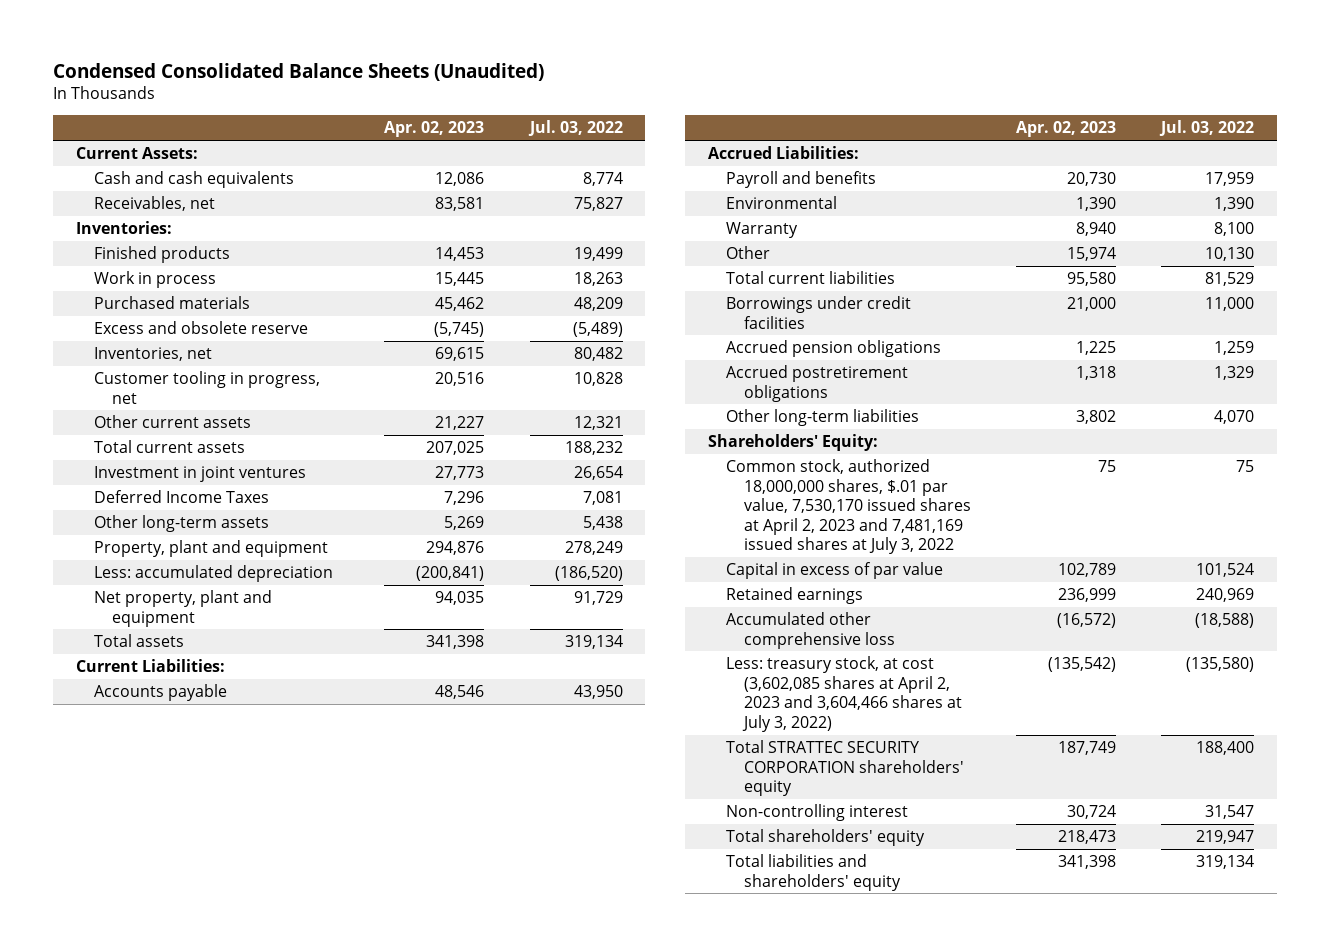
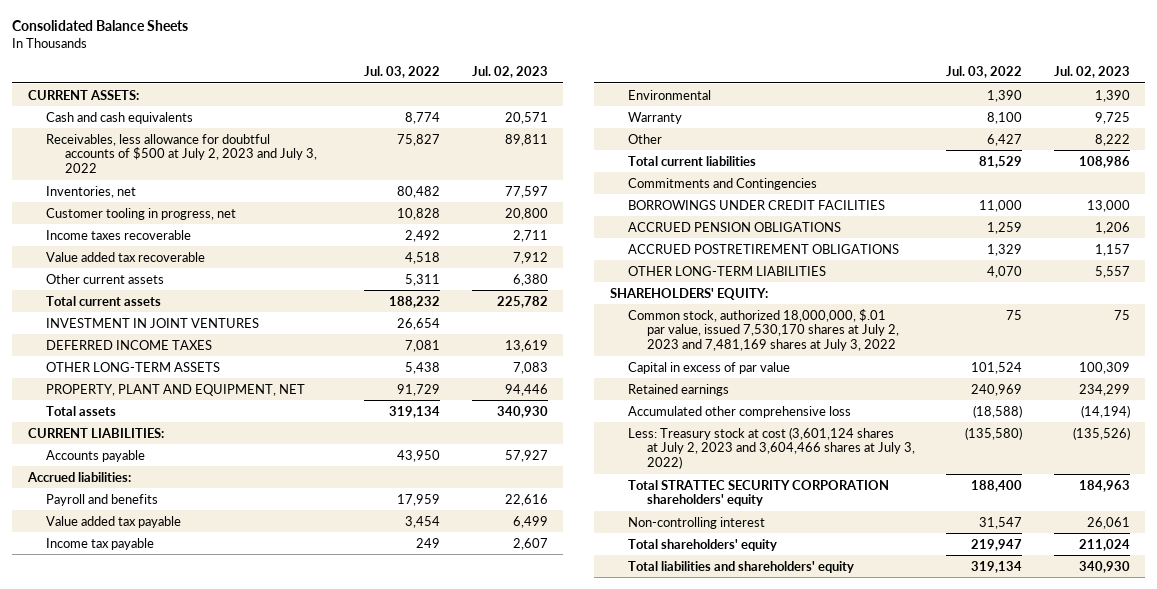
[53,63,545,82] Condensed Consolidated Balance Sheets (Unaudited) -> [12,20,189,32] Consolidated Balance Sheets
[384,121,485,138] Apr. 02, 2023 -> none
none -> [471,65,548,78] Jul. 02, 2023
[75,147,198,160] Current Assets: -> [27,89,139,100] CURRENT ASSETS:
[75,221,172,235] Inventories: -> none
[94,246,231,264] Finished products -> none
[94,271,217,289] Work in process -> none
[94,296,251,310] Purchased materials -> none
[94,321,309,335] Excess and obsolete reserve -> none
[94,196,216,212] Receivables, net -> [46,133,318,174] Receivables, less allowance for doubtful accounts of $500 at July 2, 2023 and July 3, 2022
none -> [46,229,192,240] Income taxes recoverable
none -> [46,251,206,262] Value added tax recoverable
[573,416,623,431] 12,321 -> [405,273,441,286] 5,311
[94,540,329,558] Property, plant and equipment -> none
[94,565,334,583] Less: accumulated depreciation -> none
[94,466,307,483] Investment in joint ventures -> [46,317,260,328] INVESTMENT IN JOINT VENTURES
[94,490,270,504] Deferred Income Taxes -> [46,339,213,350] DEFERRED INCOME TAXES
[94,515,270,533] Other long-term assets -> [46,361,221,372] OTHER LONG-TERM ASSETS
[94,590,273,627] Net property, plant and equipment -> [46,383,306,396] PROPERTY, PLANT AND EQUIPMENT, NET
[75,659,225,673] Current Liabilities: -> [27,427,164,438] CURRENT LIABILITIES:
[707,146,859,160] Accrued Liabilities: -> [26,471,131,482] Accrued liabilities:
none -> [46,515,182,528] Value added tax payable
none -> [46,537,155,550] Income tax payable
[1205,247,1255,262] 10,130 -> [987,133,1023,146] 6,427
none -> [628,177,818,190] Commitments and Contingencies
[725,296,911,329] Borrowings under credit facilities -> [628,199,886,210] BORROWINGS UNDER CREDIT FACILITIES
[725,340,941,358] Accrued pension obligations -> [628,221,842,232] ACCRUED PENSION OBLIGATIONS
[725,365,908,402] Accrued postretirement obligations -> [628,243,900,254] ACCRUED POSTRETIREMENT OBLIGATIONS
[725,409,919,427] Other long-term liabilities -> [628,265,827,276] OTHER LONG-TERM LIABILITIES
[707,434,878,452] Shareholders' Equity: -> [609,287,768,300] SHAREHOLDERS' EQUITY:
[725,459,971,555] Common stock, authorized 18,000,000 shares, $.01 par value, 7,530,170 issued shares at April 2, 2023 and 7,481,169 issued shares at July 3, 2022 -> [628,308,900,352] Common stock, authorized 18,000,000, $.01 par value, issued 7,530,170 shares at July 2, 2023 and 7,481,169 shares at July 3, 2022
[725,656,962,732] Less: treasury stock, at cost (3,602,085 shares at April 2, 2023 and 3,604,466 shares at July 3, 2022) -> [628,426,916,470] Less: Treasury stock at cost (3,601,124 shares at July 2, 2023 and 3,604,466 shares at July 3, 2022)

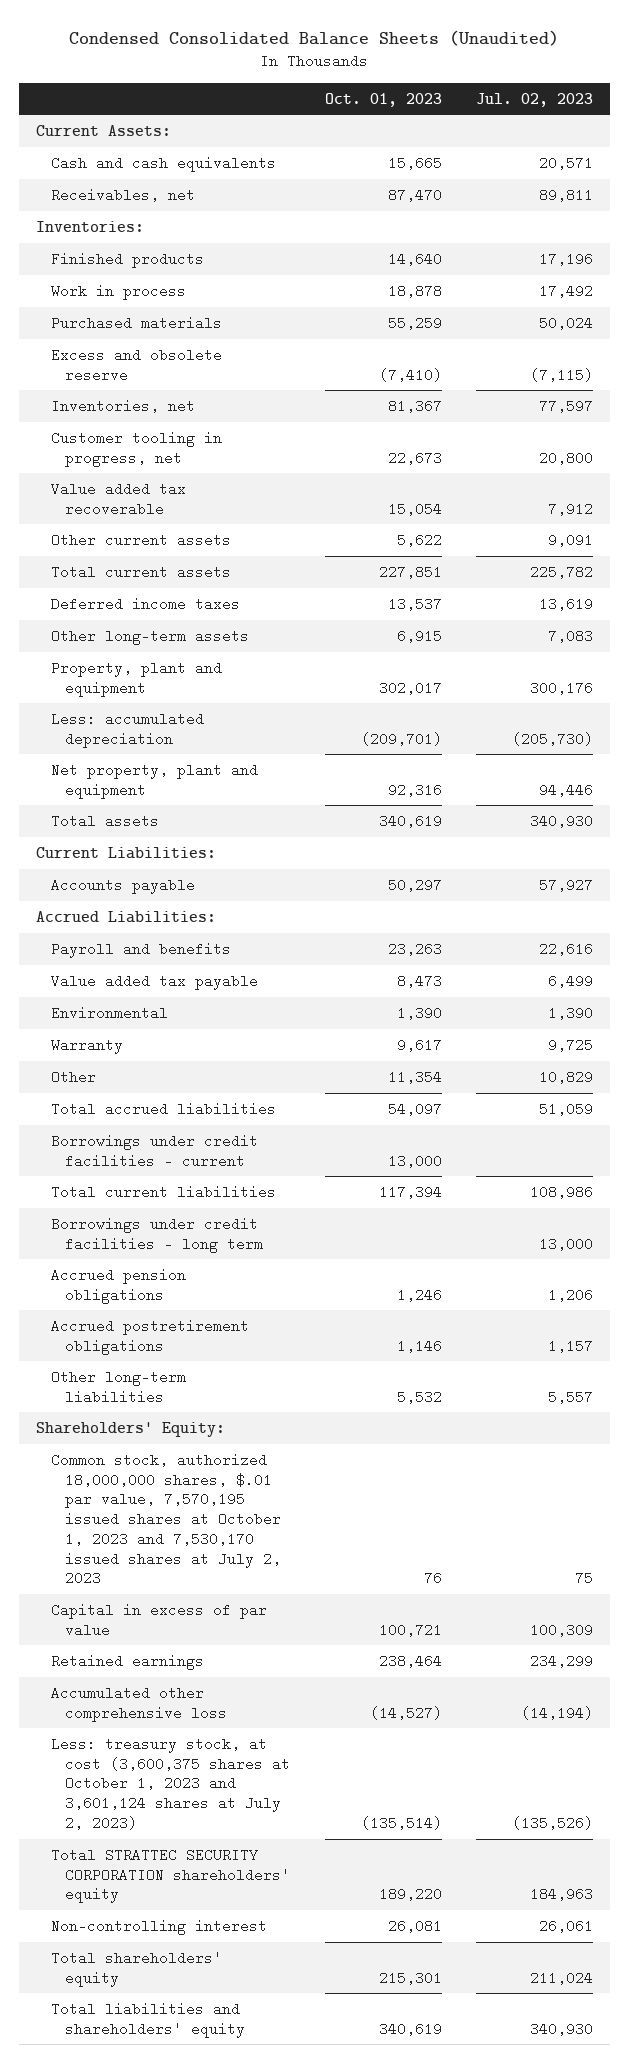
[12,20,189,32] Consolidated Balance Sheets -> [69,30,560,47] Condensed Consolidated Balance Sheets (Unaudited)
[364,65,441,78] Jul. 03, 2022 -> none
none -> [324,92,442,107] Oct. 01, 2023
[27,89,139,100] CURRENT ASSETS: -> [35,124,171,136] Current Assets:
[46,133,318,174] Receivables, less allowance for doubtful accounts of $500 at July 2, 2023 and July 3, 2022 -> [50,187,195,202] Receivables, net
none -> [35,220,144,232] Inventories:
none -> [50,251,204,268] Finished products
none -> [50,283,186,300] Work in process
none -> [50,315,222,330] Purchased materials
none -> [50,347,222,382] Excess and obsolete reserve
[46,229,192,240] Income taxes recoverable -> none
[512,273,548,286] 6,380 -> [547,532,593,547] 9,091
[46,317,260,328] INVESTMENT IN JOINT VENTURES -> none
[46,339,213,350] DEFERRED INCOME TAXES -> [50,596,240,611] Deferred income taxes
[46,361,221,372] OTHER LONG-TERM ASSETS -> [50,628,249,645] Other long-term assets
none -> [50,660,222,697] Property, plant and equipment
none -> [50,711,204,748] Less: accumulated depreciation
[46,383,306,396] PROPERTY, PLANT AND EQUIPMENT, NET -> [50,762,258,799] Net property, plant and equipment
[27,427,164,438] CURRENT LIABILITIES: -> [35,846,216,859] Current Liabilities:
[26,471,131,482] Accrued liabilities: -> [35,910,216,923] Accrued Liabilities:
[46,537,155,550] Income tax payable -> none
[1094,133,1130,146] 8,222 -> [538,1069,593,1084] 10,829
none -> [50,1101,276,1116] Total accrued liabilities
none -> [50,1133,258,1168] Borrowings under credit facilities - current
[628,177,818,190] Commitments and Contingencies -> none
[628,199,886,210] BORROWINGS UNDER CREDIT FACILITIES -> [50,1216,264,1253] Borrowings under credit facilities - long term
[628,221,842,232] ACCRUED PENSION OBLIGATIONS -> [50,1267,186,1304] Accrued pension obligations
[628,243,900,254] ACCRUED POSTRETIREMENT OBLIGATIONS -> [50,1318,249,1355] Accrued postretirement obligations
[628,265,827,276] OTHER LONG-TERM LIABILITIES -> [50,1369,186,1404] Other long-term liabilities
[609,287,768,300] SHAREHOLDERS' EQUITY: -> [35,1421,225,1437] Shareholders' Equity:
[628,308,900,352] Common stock, authorized 18,000,000, $.01 par value, issued 7,530,170 shares at July 2, 2023 and 7,481,169 shares at July 3, 2022 -> [50,1452,282,1586] Common stock, authorized 18,000,000 shares, $.01 par value, 7,570,195 issued shares at October 1, 2023 and 7,530,170 issued shares at July 2, 2023
[628,426,916,470] Less: Treasury stock at cost (3,601,124 shares at July 2, 2023 and 3,604,466 shares at July 3, 2022) -> [50,1736,291,1830] Less: treasury stock, at cost (3,600,375 shares at October 1, 2023 and 3,601,124 shares at July 2, 2023)

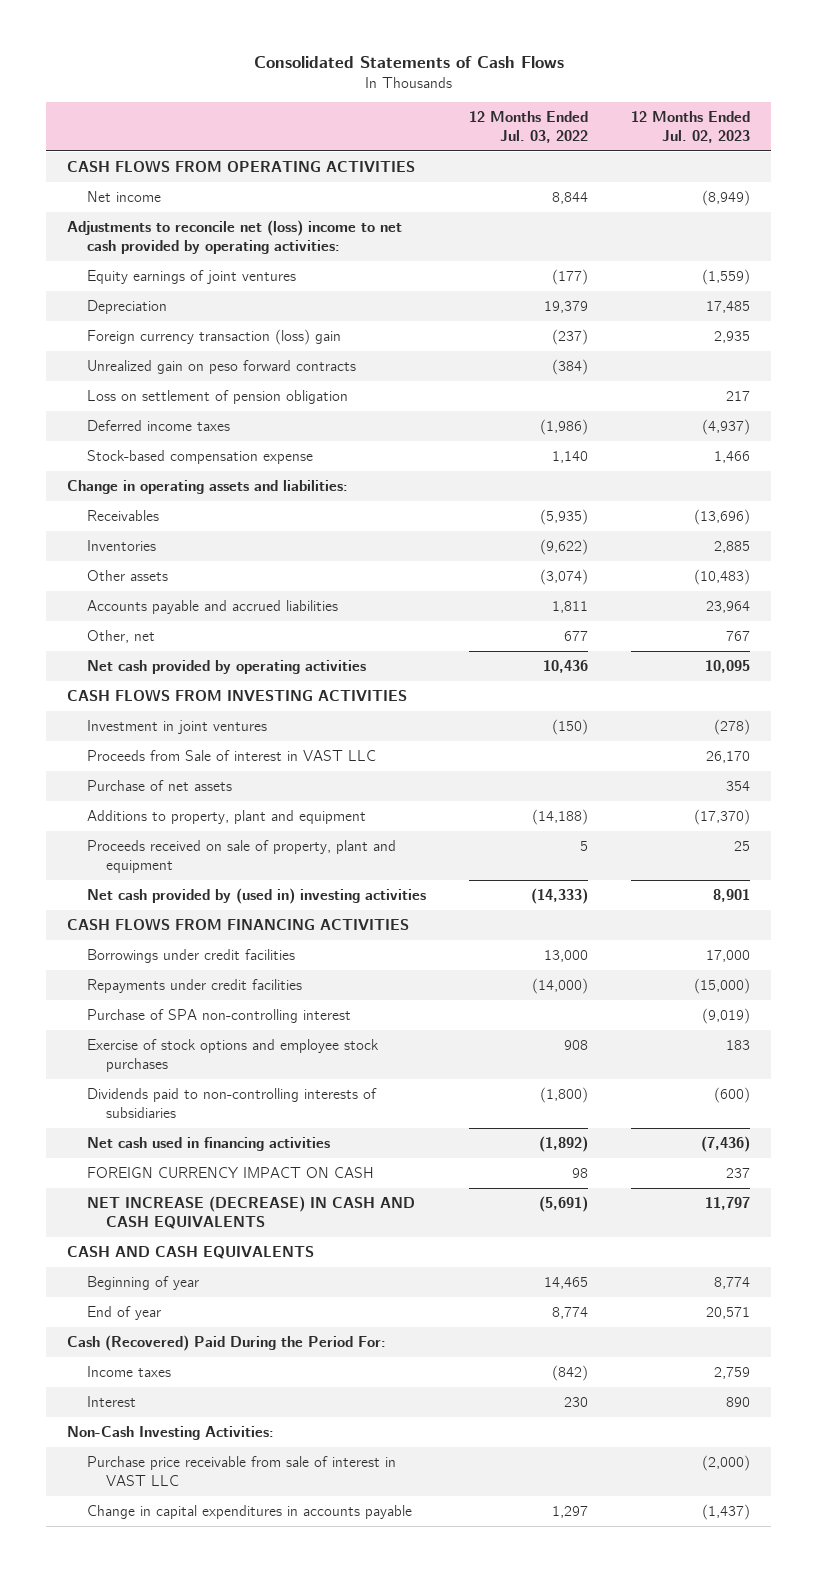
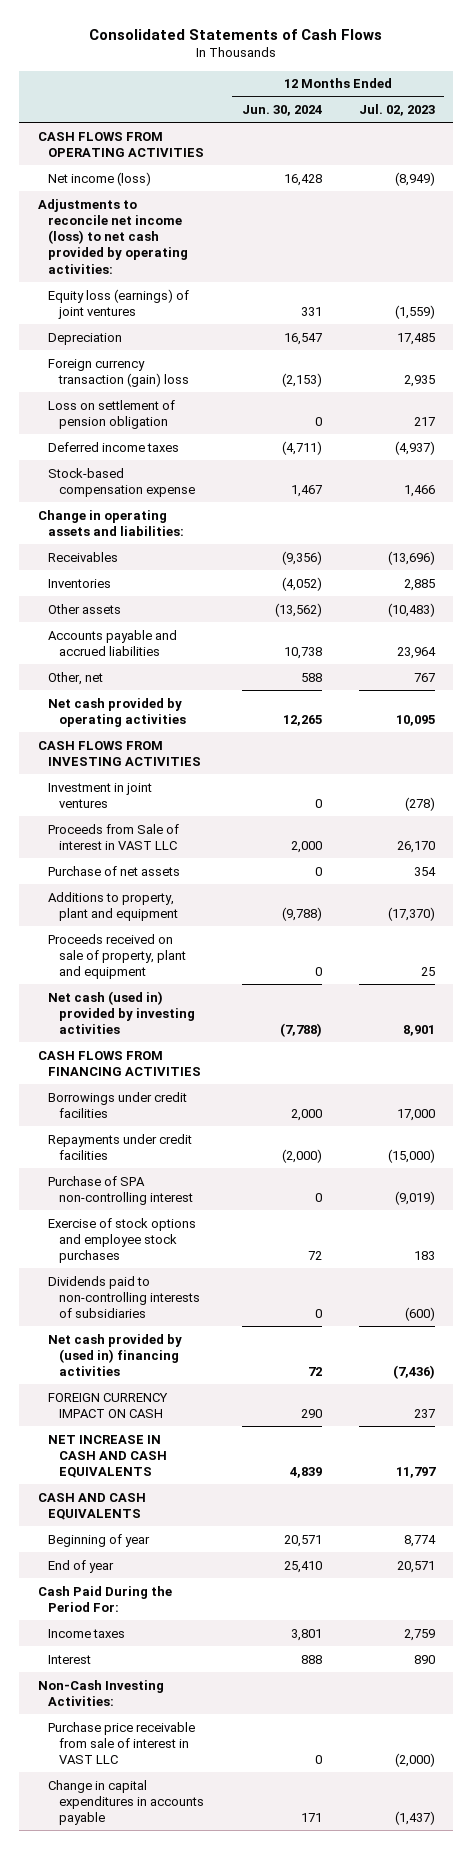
[468,111,588,143] 12 Months Ended Jul. 03, 2022 -> none
none -> [241,104,322,116] Jun. 30, 2024
[86,190,161,202] Net income -> [48,171,152,186] Net income (loss)
[67,219,403,254] Adjustments to reconcile net (loss) income to net cash provided by operating activities: -> [37,198,189,274] Adjustments to reconcile net income (loss) to net cash provided by operating activities:
[86,269,296,284] Equity earnings of joint ventures -> [48,288,190,319] Equity loss (earnings) of joint ventures
[86,359,356,374] Unrealized gain on peso forward contracts -> none
[86,328,341,345] Foreign currency transaction (loss) gain -> [48,358,190,387] Foreign currency transaction (gain) loss
[86,887,426,904] Net cash provided by (used in) investing activities -> [48,990,196,1035] Net cash (used in) provided by investing activities
[86,1136,330,1151] Net cash used in financing activities -> [48,1333,183,1377] Net cash provided by (used in) financing activities
[86,1195,415,1229] NET INCREASE (DECREASE) IN CASH AND CASH EQUIVALENTS -> [48,1434,168,1479] NET INCREASE IN CASH AND CASH EQUIVALENTS
[67,1334,387,1351] Cash (Recovered) Paid During the Period For: -> [37,1585,172,1612] Cash Paid During the Period For:

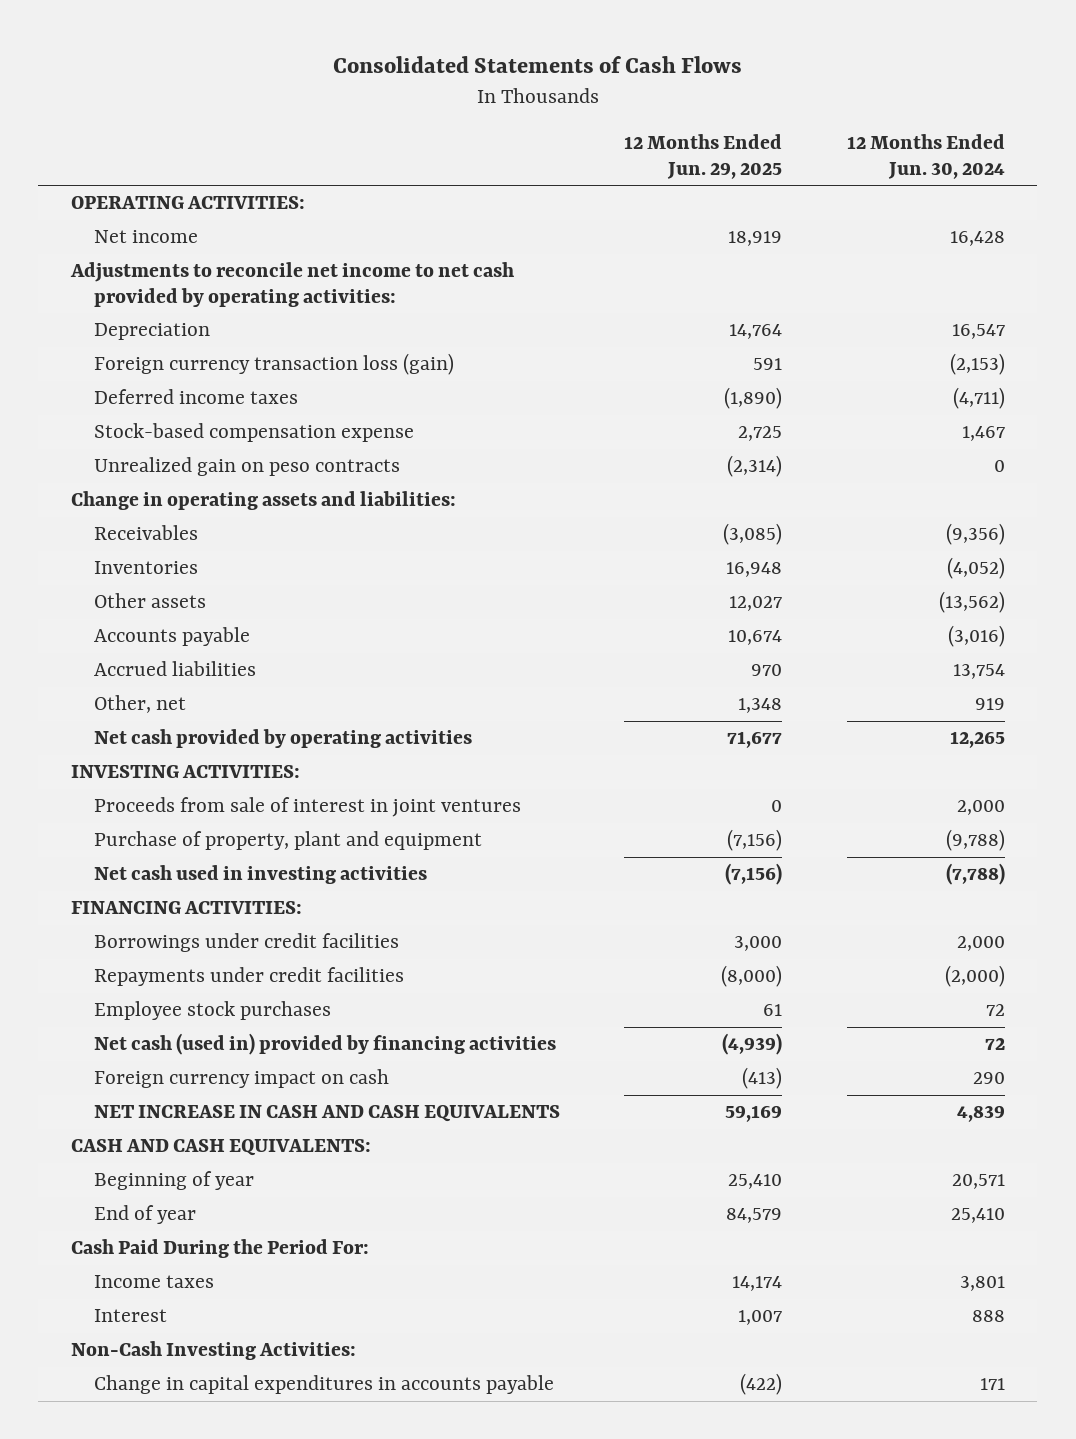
[358,103,435,116] Jul. 02, 2023 -> none
none -> [624,133,783,179] 12 Months Ended Jun. 29, 2025
[48,288,190,319] Equity loss (earnings) of joint ventures -> none
[37,131,205,157] CASH FLOWS FROM OPERATING ACTIVITIES -> [70,196,305,210] OPERATING ACTIVITIES:
[48,171,152,186] Net income (loss) -> [93,230,198,244] Net income
[37,198,189,274] Adjustments to reconcile net income (loss) to net cash provided by operating activities: -> [69,262,514,307] Adjustments to reconcile net income to net cash provided by operating activities:
[48,399,176,429] Loss on settlement of pension obligation -> none
[48,358,190,387] Foreign currency transaction (gain) loss -> [93,353,454,376] Foreign currency transaction loss (gain)
none -> [93,457,400,477] Unrealized gain on peso contracts
[48,629,178,656] Accounts payable and accrued liabilities -> none
none -> [93,627,250,647] Accounts payable
none -> [93,661,256,677] Accrued liabilities
[300,672,322,682] 588 -> [975,698,1006,711] 919
[48,782,153,808] Investment in joint ventures -> none
[48,865,181,876] Purchase of net assets -> none
[48,933,187,980] Proceeds received on sale of property, plant and equipment -> none
[37,740,202,766] CASH FLOWS FROM INVESTING ACTIVITIES -> [70,765,300,779] INVESTING ACTIVITIES:
[48,823,180,850] Proceeds from Sale of interest in VAST LLC -> [93,797,521,818] Proceeds from sale of interest in joint ventures
[48,891,179,921] Additions to property, plant and equipment -> [93,831,482,851] Purchase of property, plant and equipment
[48,990,196,1035] Net cash (used in) provided by investing activities -> [93,865,427,885] Net cash used in investing activities
[37,1050,202,1076] CASH FLOWS FROM FINANCING ACTIVITIES -> [70,901,302,915] FINANCING ACTIVITIES:
[48,1175,194,1205] Purchase of SPA non-controlling interest -> none
[48,1275,201,1319] Dividends paid to non-controlling interests of subsidiaries -> none
[48,1217,197,1264] Exercise of stock options and employee stock purchases -> [93,1001,331,1021] Employee stock purchases
[48,1333,183,1377] Net cash provided by (used in) financing activities -> [93,1033,556,1056] Net cash (used in) provided by financing activities
[48,1392,169,1418] FOREIGN CURRENCY IMPACT ON CASH -> [93,1069,389,1089] Foreign currency impact on cash
[37,1492,146,1520] CASH AND CASH EQUIVALENTS -> [70,1139,371,1157] CASH AND CASH EQUIVALENTS:
[48,1721,196,1765] Purchase price receivable from sale of interest in VAST LLC -> none

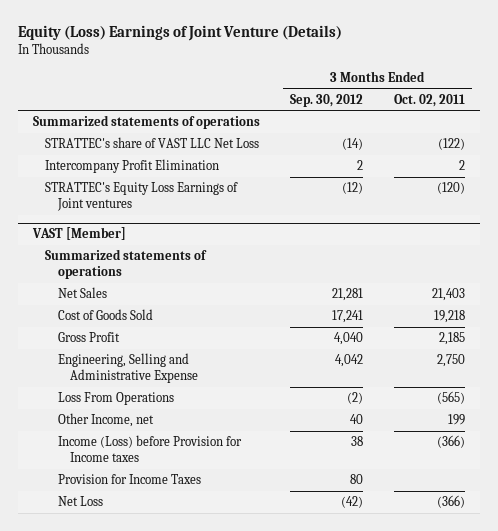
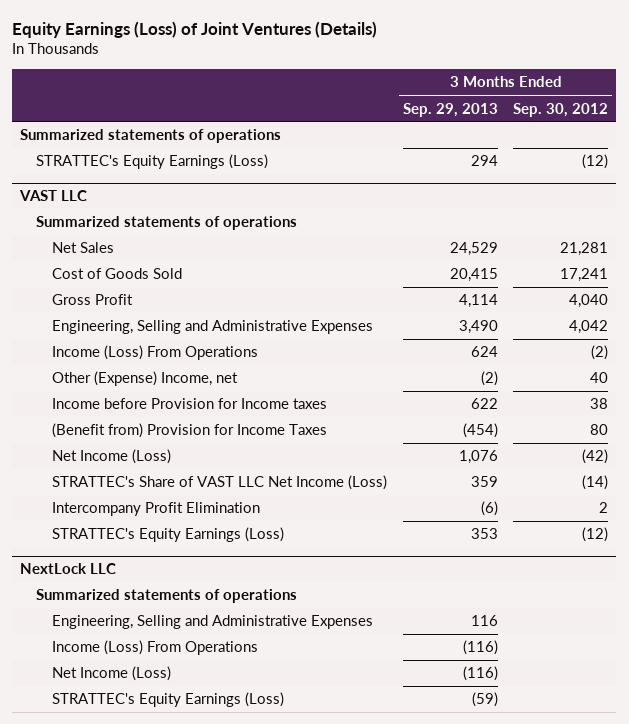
[17,25,342,42] Equity (Loss) Earnings of Joint Venture (Details) -> [12,20,378,38] Equity Earnings (Loss) of Joint Ventures (Details)
[393,93,465,107] Oct. 02, 2011 -> none
none -> [402,102,498,117] Sep. 29, 2013
[45,137,260,149] STRATTEC's share of VAST LLC Net Loss -> none
[45,159,220,174] Intercompany Profit Elimination -> none
[31,227,126,241] VAST [Member] -> none
[45,182,239,212] STRATTEC's Equity Loss Earnings of Joint ventures -> [35,154,268,170] STRATTEC's Equity Earnings (Loss)
none -> [19,190,88,202] VAST LLC
[57,353,199,384] Engineering, Selling and Administrative Expense -> [51,320,373,335] Engineering, Selling and Administrative Expenses
[57,392,174,406] Loss From Operations -> [51,345,258,361] Income (Loss) From Operations
[57,413,154,428] Other Income, net -> [51,371,238,387] Other (Expense) Income, net
[57,435,242,463] Income (Loss) before Provision for Income taxes -> [51,398,327,410] Income before Provision for Income taxes
[57,474,201,485] Provision for Income Taxes -> [51,423,327,439] (Benefit from) Provision for Income Taxes
[57,496,103,507] Net Loss -> [51,449,171,465] Net Income (Loss)
none -> [51,475,387,491] STRATTEC's Share of VAST LLC Net Income (Loss)
none -> [51,502,260,517] Intercompany Profit Elimination
none -> [51,527,284,543] STRATTEC's Equity Earnings (Loss)
none -> [20,563,117,575] NextLock LLC
none -> [35,589,297,604] Summarized statements of operations
none -> [51,615,373,630] Engineering, Selling and Administrative Expenses
none -> [51,640,258,656] Income (Loss) From Operations
none -> [51,666,171,682] Net Income (Loss)
none -> [51,692,284,708] STRATTEC's Equity Earnings (Loss)

